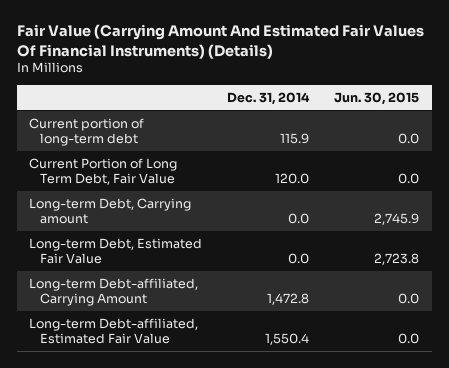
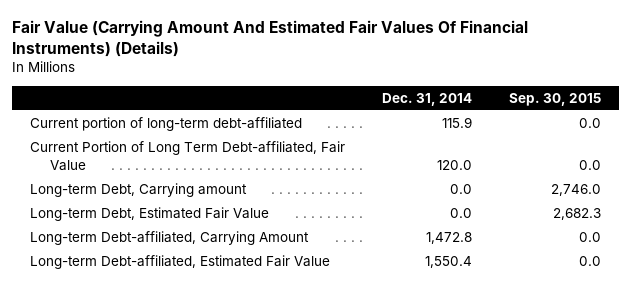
[334,91,420,105] Jun. 30, 2015 -> none
none -> [508,92,601,106] Sep. 30, 2015
[29,117,145,147] Current portion of long-term debt -> [29,117,302,132] Current portion of long-term debt-affiliated
[29,157,178,186] Current Portion of Long Term Debt, Fair Value -> [29,141,345,171] Current Portion of Long Term Debt-affiliated, Fair Value

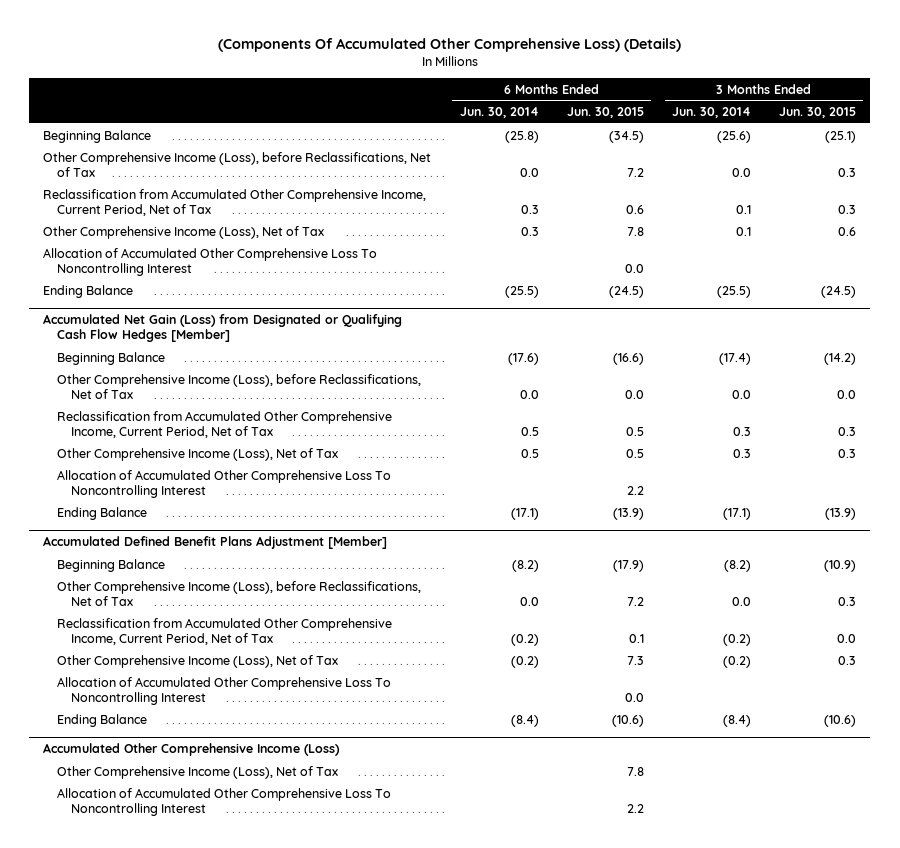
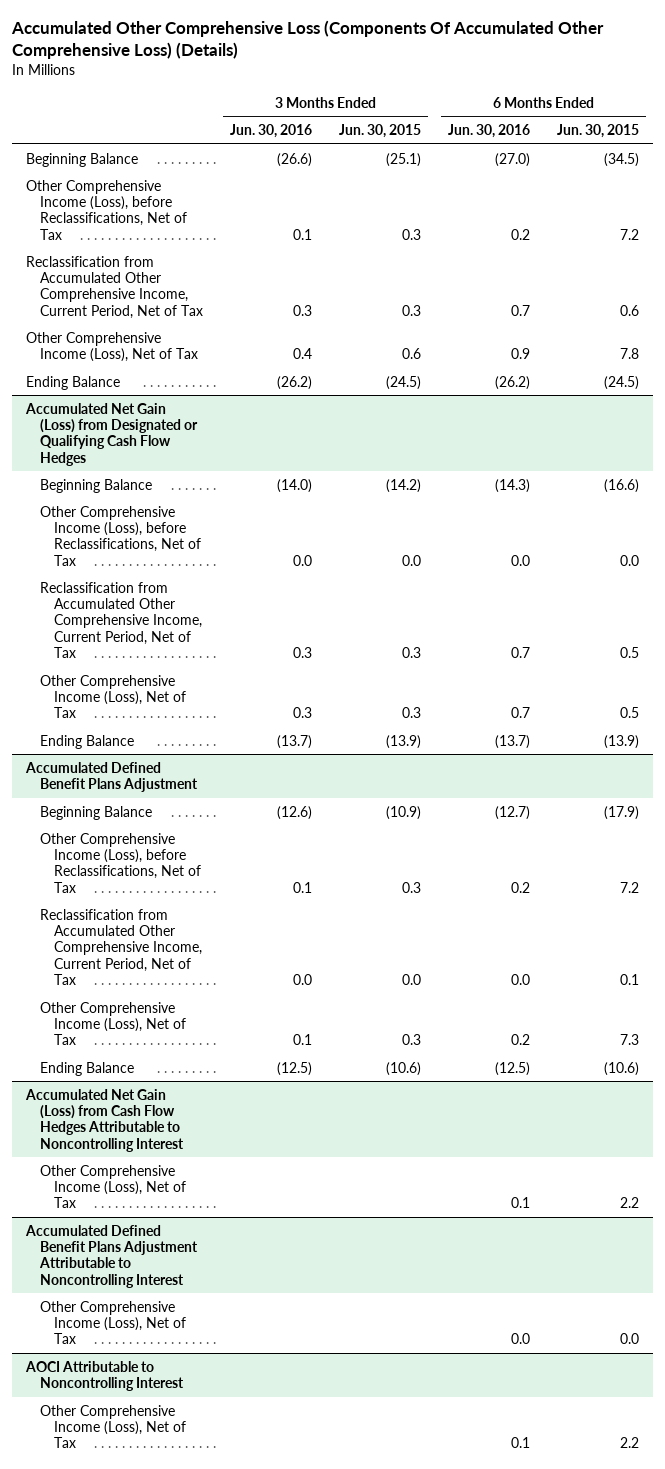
[217,37,681,52] (Components Of Accumulated Other Comprehensive Loss) (Details) -> [11,20,605,60] Accumulated Other Comprehensive Loss (Components Of Accumulated Other Comprehensive Loss) (Details)
[459,107,539,119] Jun. 30, 2014 -> none
[672,107,752,119] Jun. 30, 2014 -> none
none -> [230,124,313,139] Jun. 30, 2016
none -> [448,124,531,139] Jun. 30, 2016
[43,247,378,276] Allocation of Accumulated Other Comprehensive Loss To Noncontrolling Interest -> none
[43,314,403,343] Accumulated Net Gain (Loss) from Designated or Qualifying Cash Flow Hedges [Member] -> [24,402,198,466] Accumulated Net Gain (Loss) from Designated or Qualifying Cash Flow Hedges
[56,469,391,498] Allocation of Accumulated Other Comprehensive Loss To Noncontrolling Interest -> none
[43,536,388,550] Accumulated Defined Benefit Plans Adjustment [Member] -> [24,761,198,793] Accumulated Defined Benefit Plans Adjustment
[56,676,391,705] Allocation of Accumulated Other Comprehensive Loss To Noncontrolling Interest -> none
[43,743,341,757] Accumulated Other Comprehensive Income (Loss) -> none
[56,787,391,816] Allocation of Accumulated Other Comprehensive Loss To Noncontrolling Interest -> none
none -> [24,1088,184,1152] Accumulated Net Gain (Loss) from Cash Flow Hedges Attributable to Noncontrolling Interest
[626,766,644,776] 7.8 -> [620,1197,640,1209] 2.2
none -> [24,1224,198,1288] Accumulated Defined Benefit Plans Adjustment Attributable to Noncontrolling Interest
none -> [39,1300,186,1345] Other Comprehensive Income (Loss), Net of Tax
none -> [24,1360,184,1392] AOCI Attributable to Noncontrolling Interest
none -> [39,1404,186,1449] Other Comprehensive Income (Loss), Net of Tax

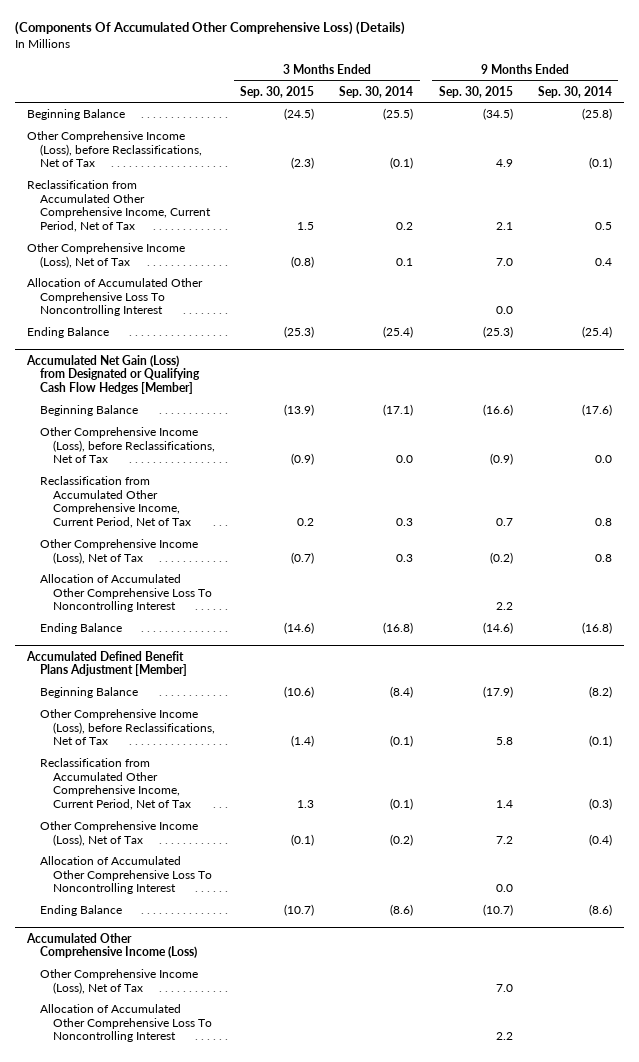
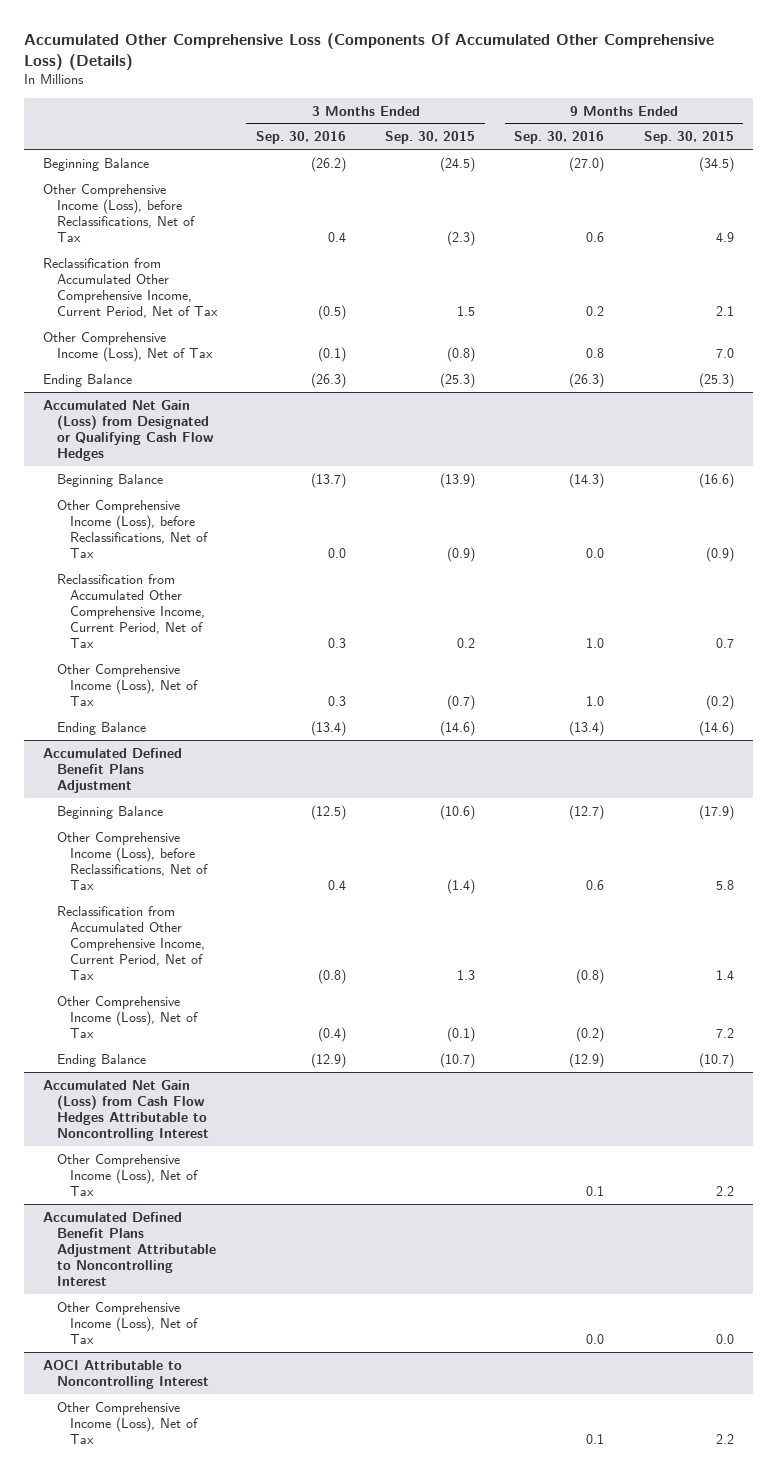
[14,21,405,36] (Components Of Accumulated Other Comprehensive Loss) (Details) -> [23,32,714,70] Accumulated Other Comprehensive Loss (Components Of Accumulated Other Comprehensive Loss) (Details)
[339,85,414,98] Sep. 30, 2014 -> none
[537,85,612,98] Sep. 30, 2014 -> none
none -> [255,131,346,145] Sep. 30, 2016
none -> [514,131,605,145] Sep. 30, 2016
[27,277,204,317] Allocation of Accumulated Other Comprehensive Loss To Noncontrolling Interest -> none
[26,354,201,395] Accumulated Net Gain (Loss) from Designated or Qualifying Cash Flow Hedges [Member] -> [43,399,214,462] Accumulated Net Gain (Loss) from Designated or Qualifying Cash Flow Hedges
[40,573,213,613] Allocation of Accumulated Other Comprehensive Loss To Noncontrolling Interest -> none
[26,650,188,677] Accumulated Defined Benefit Plans Adjustment [Member] -> [43,747,183,793] Accumulated Defined Benefit Plans Adjustment
[40,855,213,895] Allocation of Accumulated Other Comprehensive Loss To Noncontrolling Interest -> none
[26,932,198,959] Accumulated Other Comprehensive Income (Loss) -> none
[40,1003,213,1043] Allocation of Accumulated Other Comprehensive Loss To Noncontrolling Interest -> none
none -> [43,1079,209,1142] Accumulated Net Gain (Loss) from Cash Flow Hedges Attributable to Noncontrolling Interest
[495,983,513,992] 7.0 -> [715,1185,734,1196] 2.2
none -> [43,1211,216,1287] Accumulated Defined Benefit Plans Adjustment Attributable to Noncontrolling Interest
none -> [56,1301,199,1344] Other Comprehensive Income (Loss), Net of Tax
none -> [43,1359,209,1389] AOCI Attributable to Noncontrolling Interest
none -> [56,1401,199,1444] Other Comprehensive Income (Loss), Net of Tax

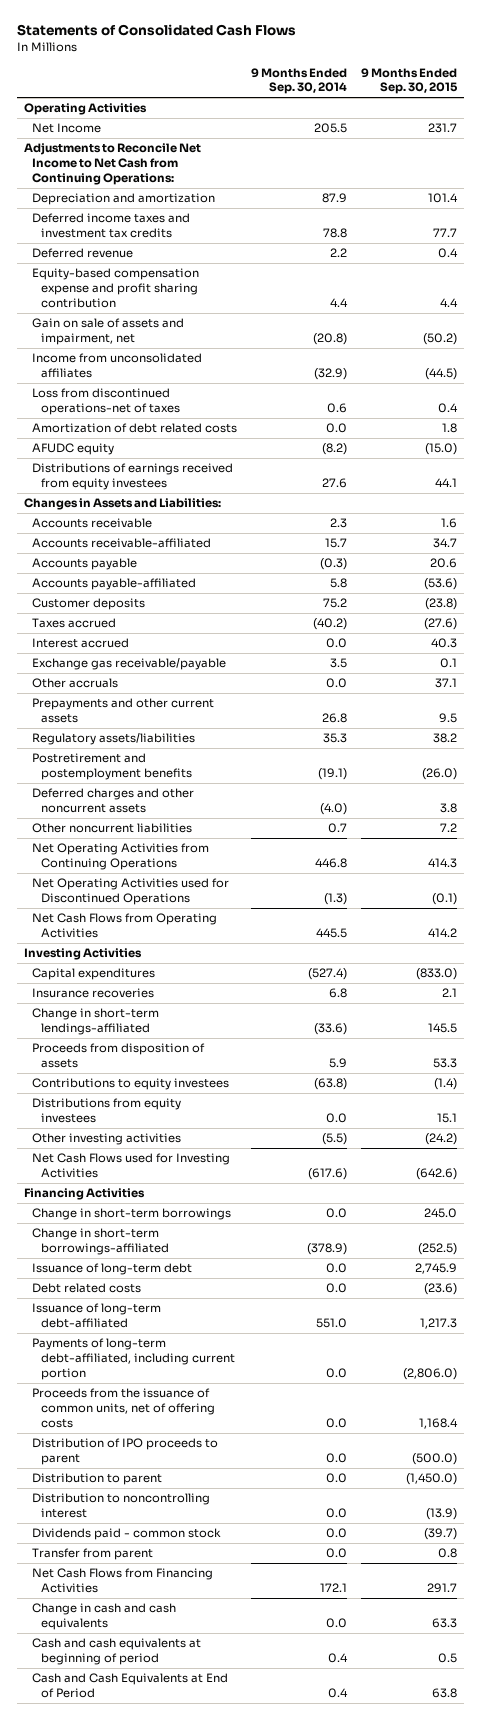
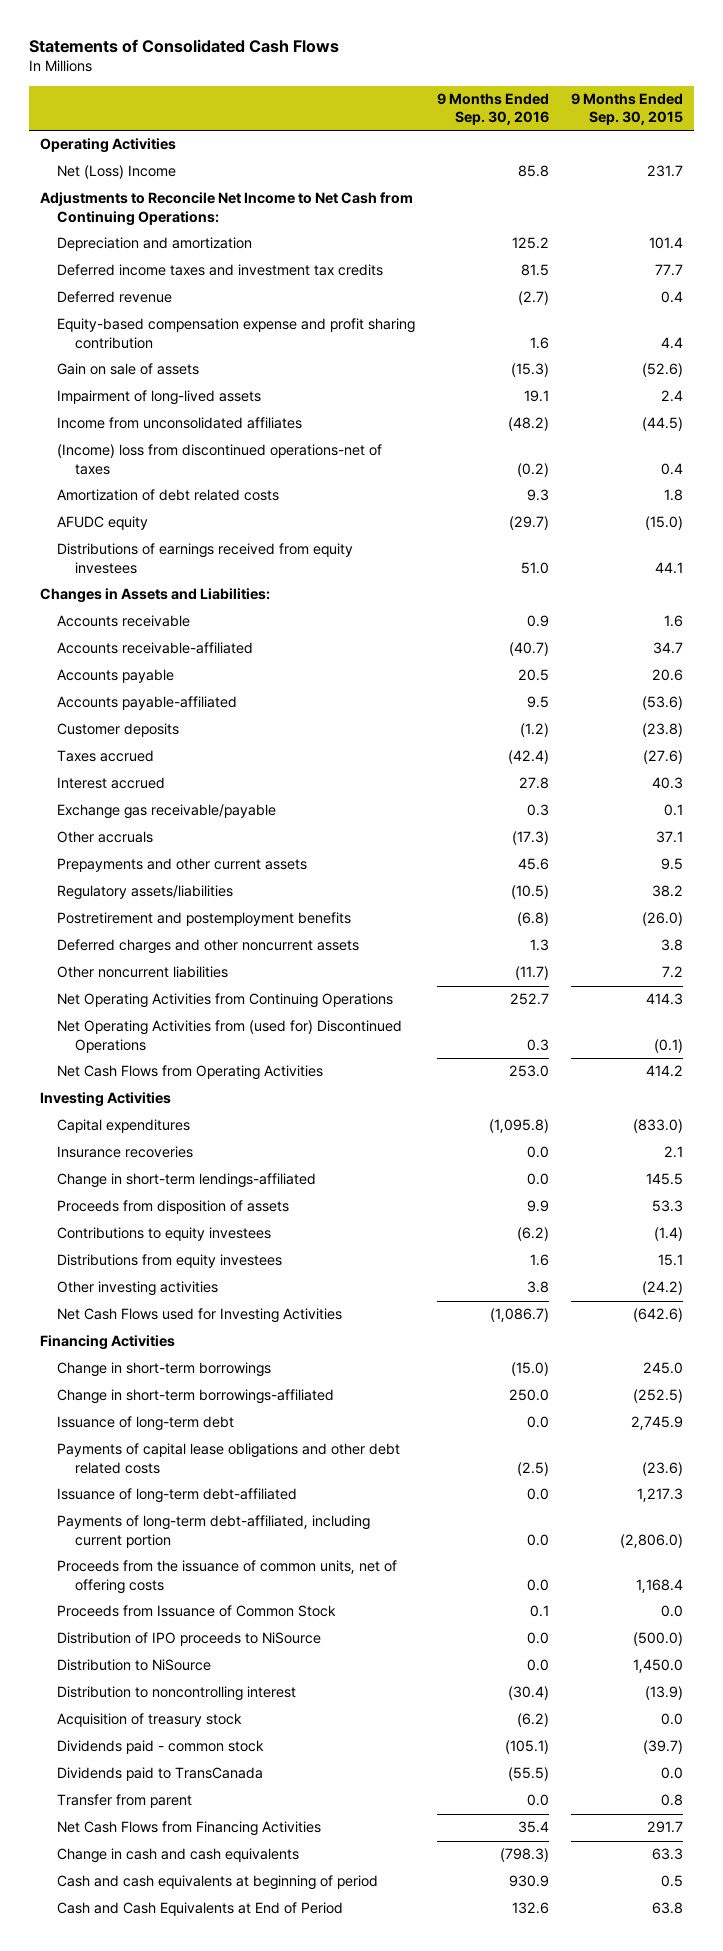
[251,67,348,95] 9 Months Ended Sep. 30, 2014 -> none
none -> [437,93,550,126] 9 Months Ended Sep. 30, 2016
[32,123,102,134] Net Income -> [57,165,177,180] Net (Loss) Income
[32,318,185,346] Gain on sale of assets and impairment, net -> [57,363,200,376] Gain on sale of assets
[423,333,458,346] (50.2) -> [641,363,683,378] (52.6)
none -> [57,390,262,406] Impairment of long-lived assets
[32,388,180,416] Loss from discontinued operations-net of taxes -> [57,444,383,475] (Income) loss from discontinued operations-net of taxes
[32,878,230,906] Net Operating Activities used for Discontinued Operations -> [57,1020,403,1053] Net Operating Activities from (used for) Discontinued Operations
[32,1283,142,1294] Debt related costs -> [57,1443,401,1474] Payments of capital lease obligations and other debt related costs
none -> [57,1605,337,1618] Proceeds from Issuance of Common Stock
[32,1438,219,1466] Distribution of IPO proceeds to parent -> [57,1632,322,1647] Distribution of IPO proceeds to NiSource
[32,1473,163,1486] Distribution to parent -> [57,1659,212,1672] Distribution to NiSource
[406,1473,458,1486] (1,450.0) -> [632,1659,683,1674] 1,450.0
none -> [57,1713,243,1728] Acquisition of treasury stock
none -> [57,1767,264,1782] Dividends paid to TransCanada

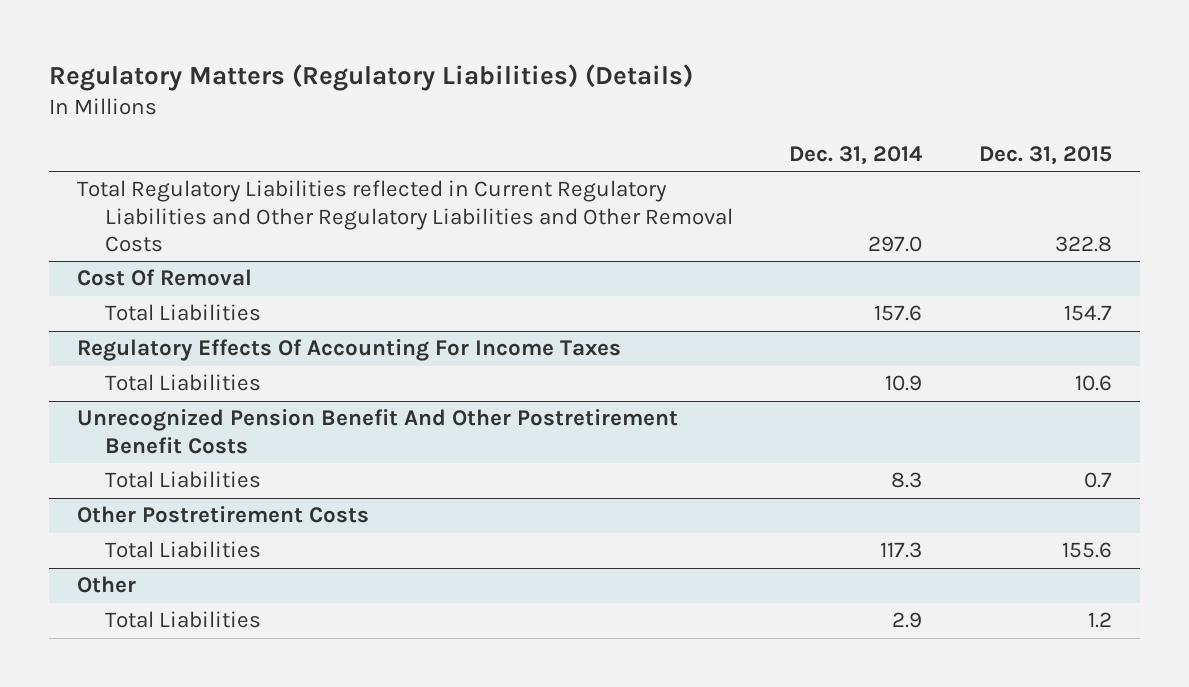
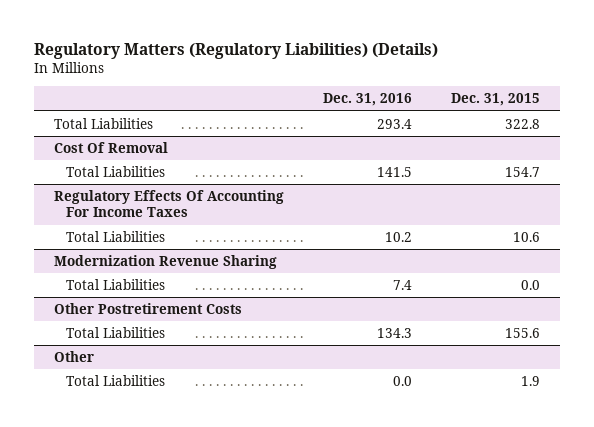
[789,145,924,165] Dec. 31, 2014 -> none
none -> [323,93,413,107] Dec. 31, 2016
[77,180,733,253] Total Regulatory Liabilities reflected in Current Regulatory Liabilities and Other Regulatory Liabilities and Other Removal Costs -> [53,117,153,129] Total Liabilities
[77,409,679,454] Unrecognized Pension Benefit And Other Postretirement Benefit Costs -> none
none -> [53,254,277,269] Modernization Revenue Sharing
[1083,472,1112,489] 0.7 -> [521,279,541,290] 0.0
[1087,612,1112,629] 1.2 -> [521,375,541,386] 1.9

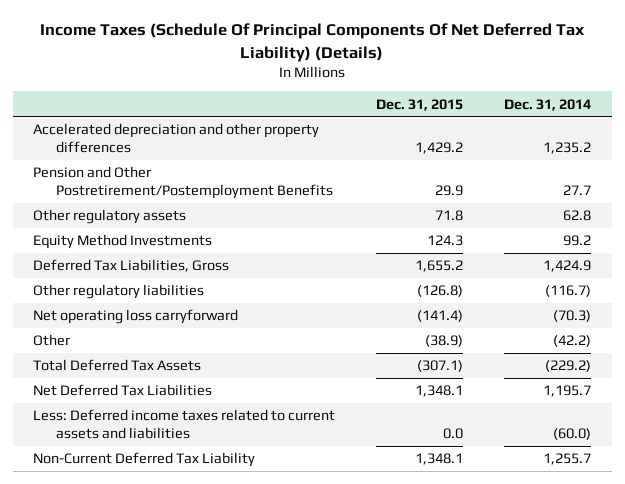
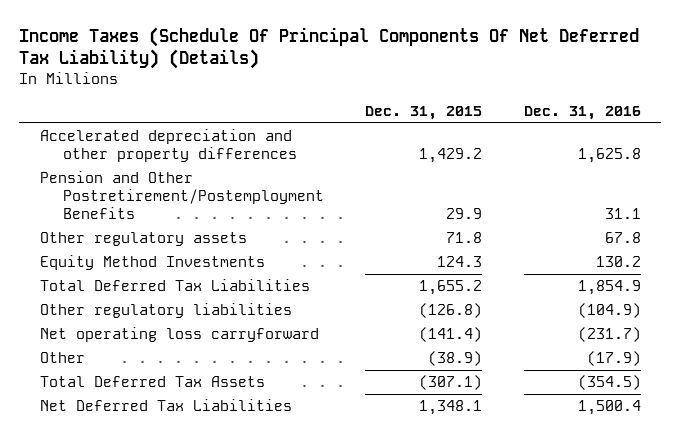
[504,98,592,111] Dec. 31, 2014 -> none
none -> [523,105,641,120] Dec. 31, 2016
[33,259,230,273] Deferred Tax Liabilities, Gross -> [39,279,310,292] Total Deferred Tax Liabilities
[33,409,336,440] Less: Deferred income taxes related to current assets and liabilities -> none
[33,452,256,468] Non-Current Deferred Tax Liability -> none

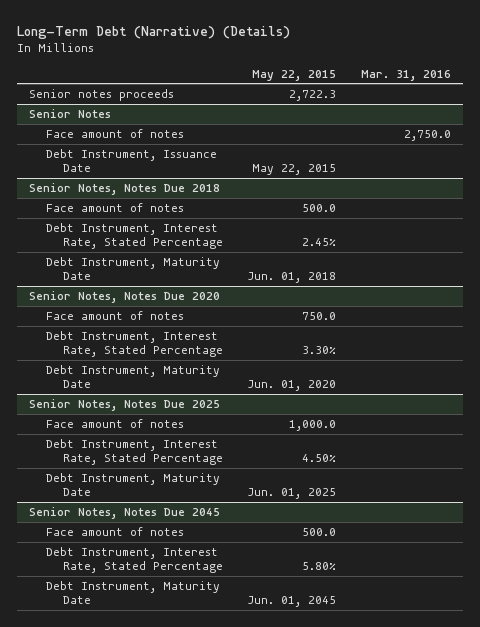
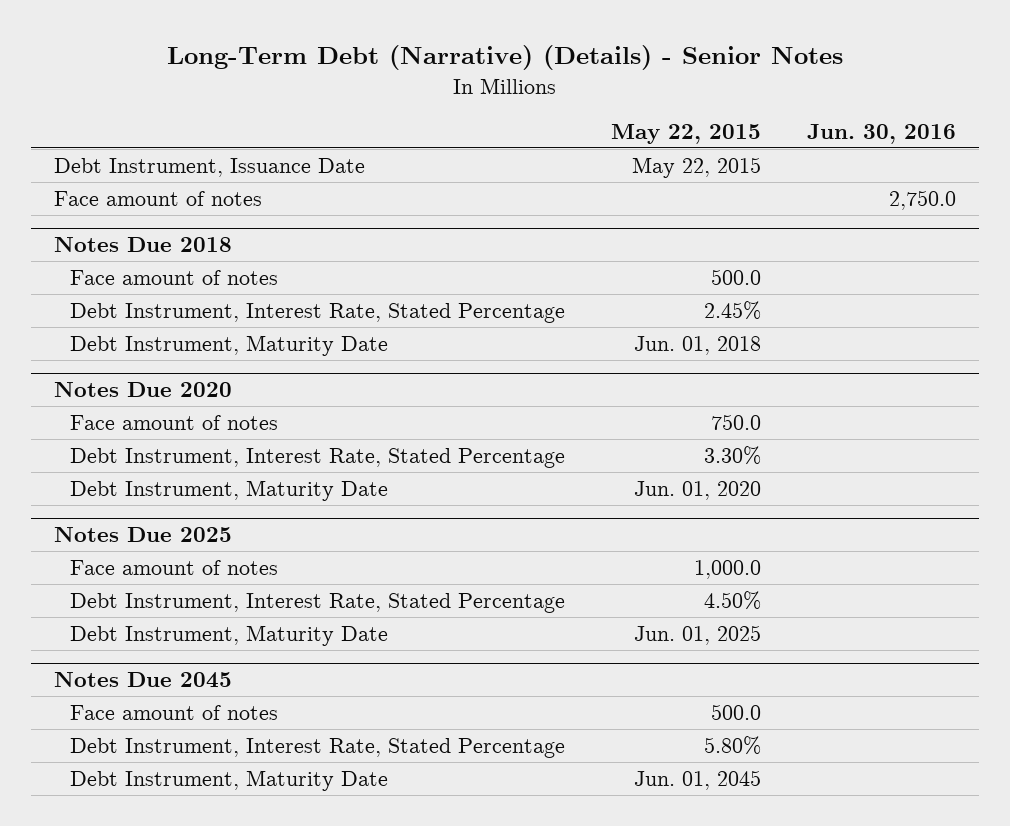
[17,25,291,39] Long-Term Debt (Narrative) (Details) -> [167,45,844,71] Long-Term Debt (Narrative) (Details) - Senior Notes
[360,69,451,81] Mar. 31, 2016 -> none
none -> [807,124,957,145] Jun. 30, 2016
[29,89,175,102] Senior notes proceeds -> none
[29,109,112,119] Senior Notes -> none
[45,129,184,139] Face amount of notes -> none
none -> [53,190,262,206] Face amount of notes
[29,183,221,196] Senior Notes, Notes Due 2018 -> [53,236,232,252] Notes Due 2018
[29,291,221,304] Senior Notes, Notes Due 2020 -> [53,381,232,397] Notes Due 2020
[29,399,221,412] Senior Notes, Notes Due 2025 -> [53,526,232,542] Notes Due 2025
[29,507,221,520] Senior Notes, Notes Due 2045 -> [53,671,232,688] Notes Due 2045

